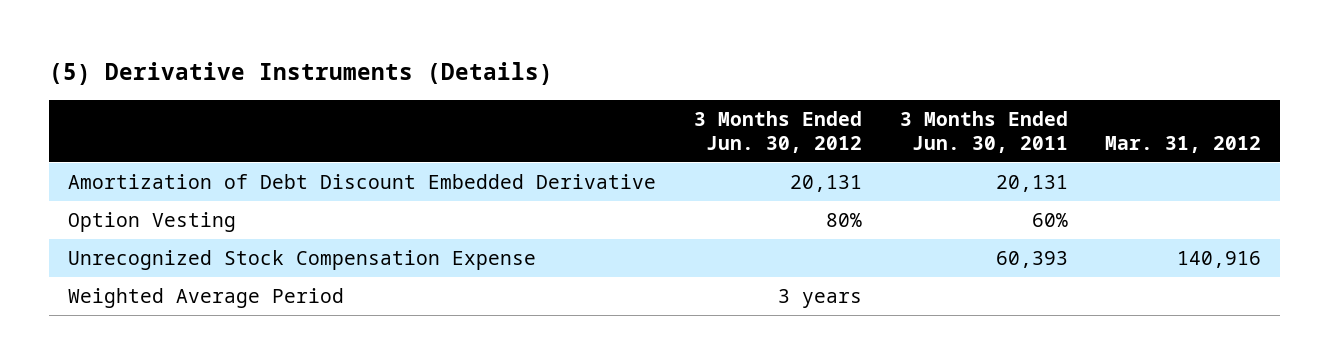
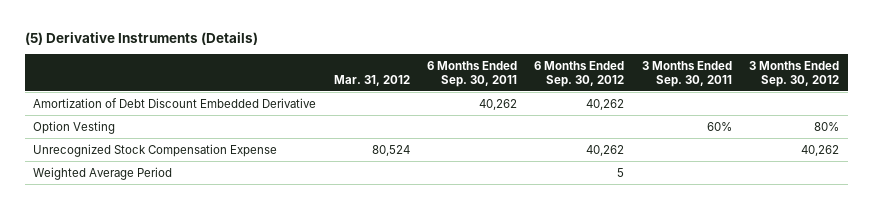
[693,110,862,154] 3 Months Ended Jun. 30, 2012 -> none
[899,110,1068,154] 3 Months Ended Jun. 30, 2011 -> none
none -> [426,60,517,87] 6 Months Ended Sep. 30, 2011
none -> [534,60,625,87] 6 Months Ended Sep. 30, 2012
none -> [641,60,732,87] 3 Months Ended Sep. 30, 2011
none -> [748,60,839,87] 3 Months Ended Sep. 30, 2012
[1177,250,1262,268] 140,916 -> [371,144,410,156] 80,524

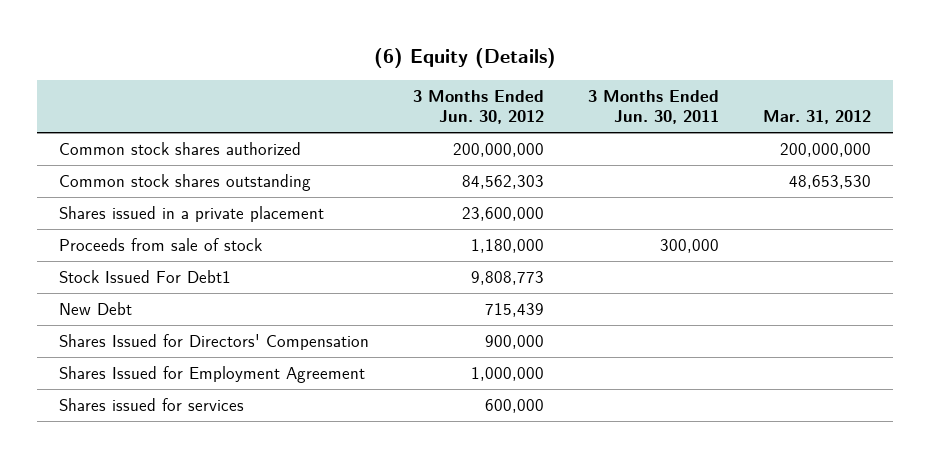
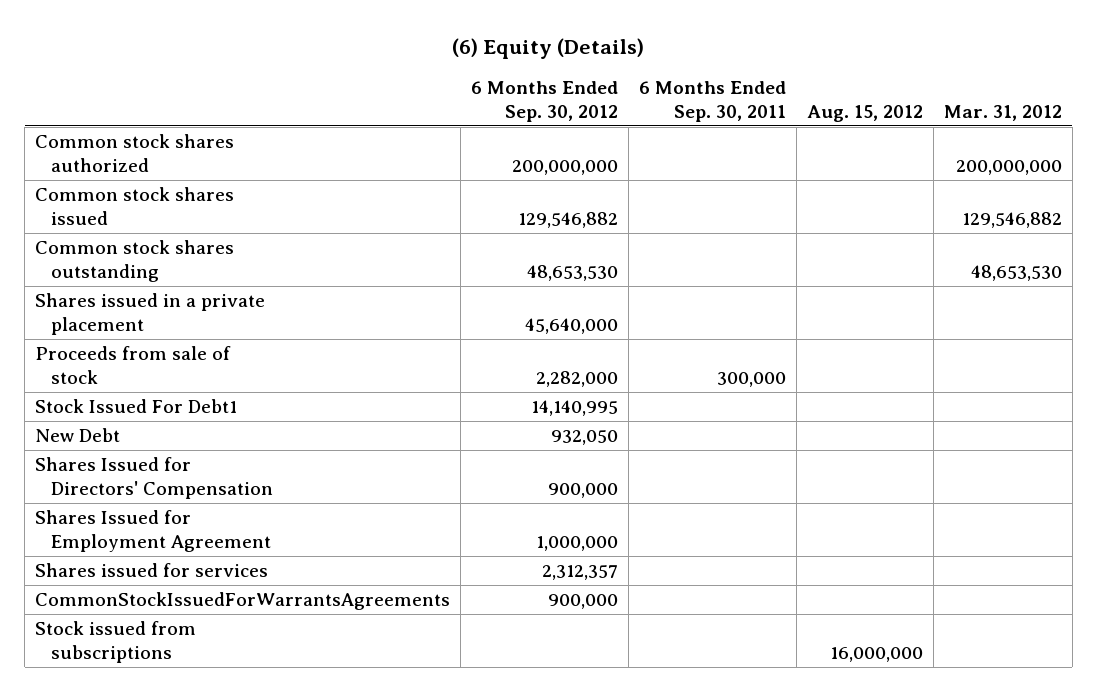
[413,89,545,125] 3 Months Ended Jun. 30, 2012 -> none
[588,89,720,125] 3 Months Ended Jun. 30, 2011 -> none
none -> [470,80,618,122] 6 Months Ended Sep. 30, 2012
none -> [638,80,786,122] 6 Months Ended Sep. 30, 2011
none -> [806,104,923,122] Aug. 15, 2012
none -> [35,187,235,225] Common stock shares issued
none -> [35,592,451,611] CommonStockIssuedForWarrantsAgreements
none -> [35,621,197,663] Stock issued from subscriptions

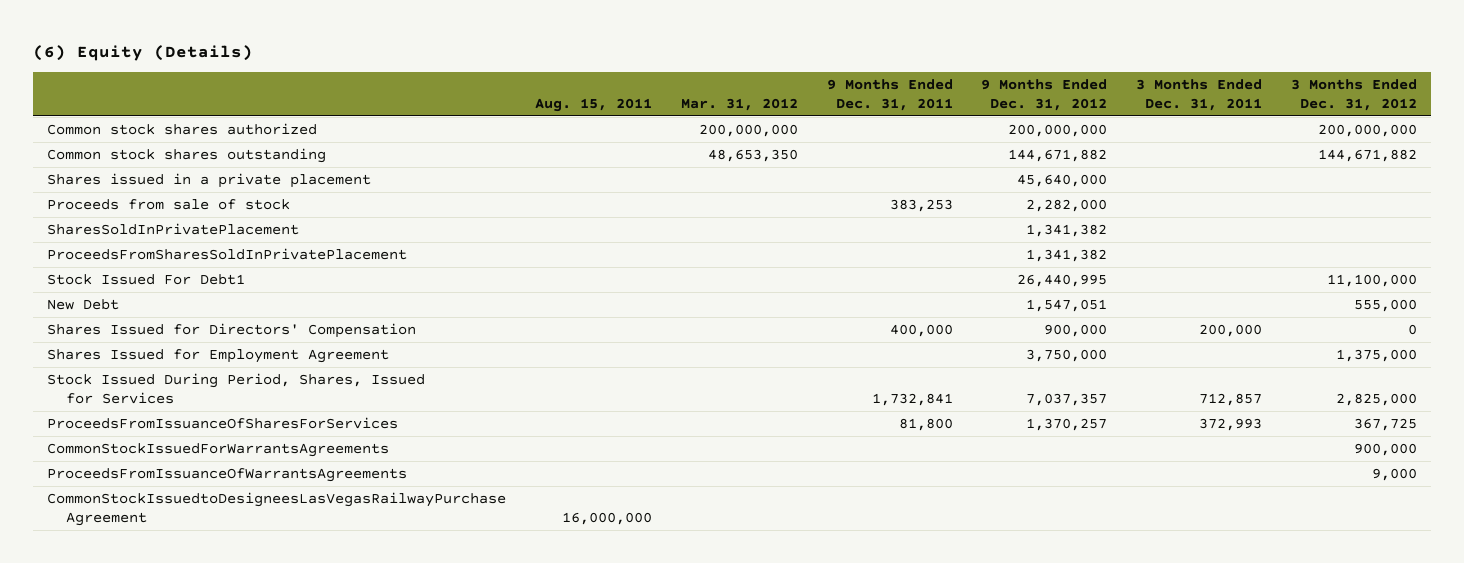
[470,80,618,122] 6 Months Ended Sep. 30, 2012 -> none
[638,80,786,122] 6 Months Ended Sep. 30, 2011 -> none
[806,104,923,122] Aug. 15, 2012 -> none
none -> [535,97,653,112] Aug. 15, 2011
none -> [826,79,953,111] 9 Months Ended Dec. 31, 2011
none -> [981,79,1108,111] 9 Months Ended Dec. 31, 2012
none -> [1136,79,1263,111] 3 Months Ended Dec. 31, 2011
none -> [1290,79,1417,111] 3 Months Ended Dec. 31, 2012
[35,187,235,225] Common stock shares issued -> none
[970,264,1062,281] 48,653,530 -> [707,149,798,163] 48,653,350
none -> [47,223,300,236] SharesSoldInPrivatePlacement
none -> [47,248,408,261] ProceedsFromSharesSoldInPrivatePlacement
[35,563,269,578] Shares issued for services -> [47,373,426,404] Stock Issued During Period, Shares, Issued for Services
none -> [47,417,399,430] ProceedsFromIssuanceOfSharesForServices
[35,621,197,663] Stock issued from subscriptions -> none
none -> [47,468,408,483] ProceedsFromIssuanceOfWarrantsAgreements
none -> [47,492,507,526] CommonStockIssuedtoDesigneesLasVegasRailwayPurchase Agreement

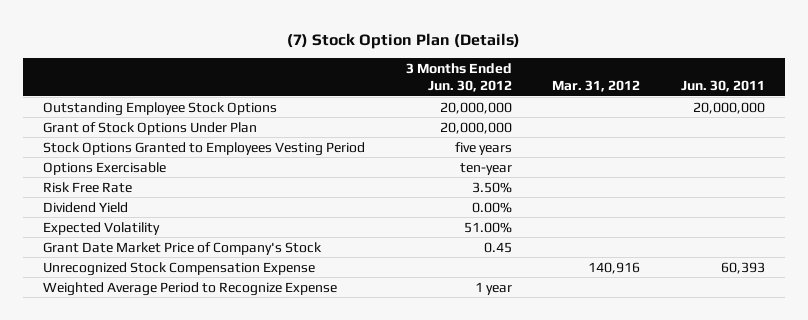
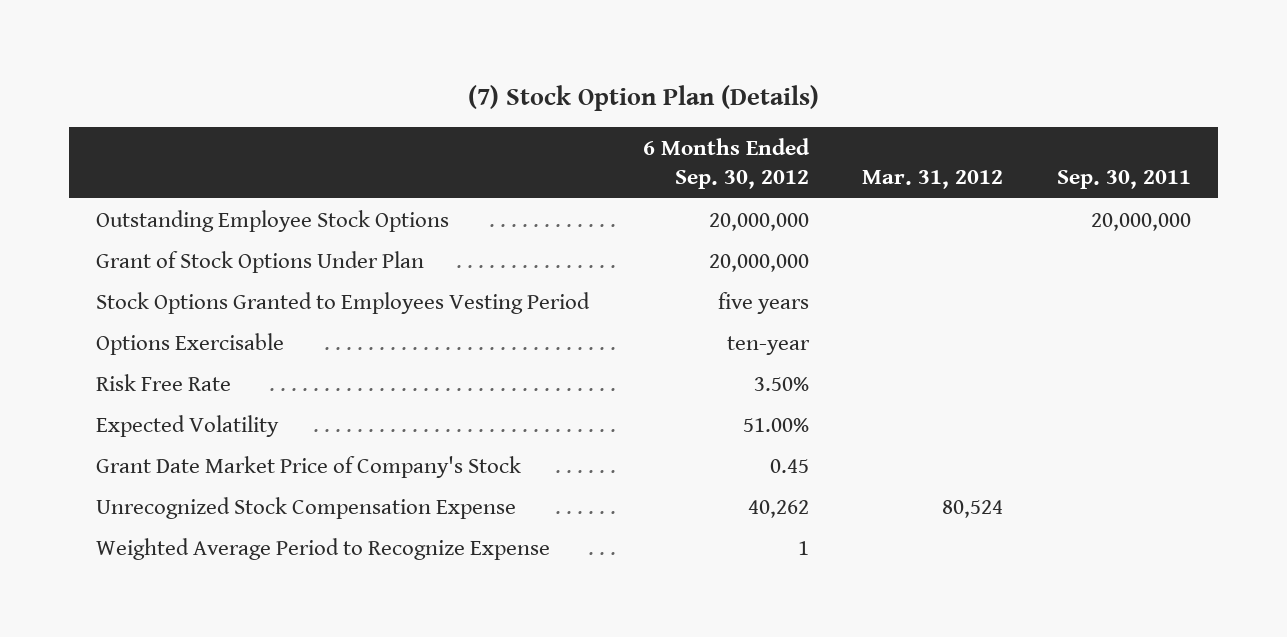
[405,63,512,92] 3 Months Ended Jun. 30, 2012 -> none
[680,79,765,92] Jun. 30, 2011 -> none
none -> [642,137,810,190] 6 Months Ended Sep. 30, 2012
none -> [1057,170,1192,190] Sep. 30, 2011
[43,201,129,213] Dividend Yield -> none
[588,261,641,274] 140,916 -> [942,499,1004,518] 80,524

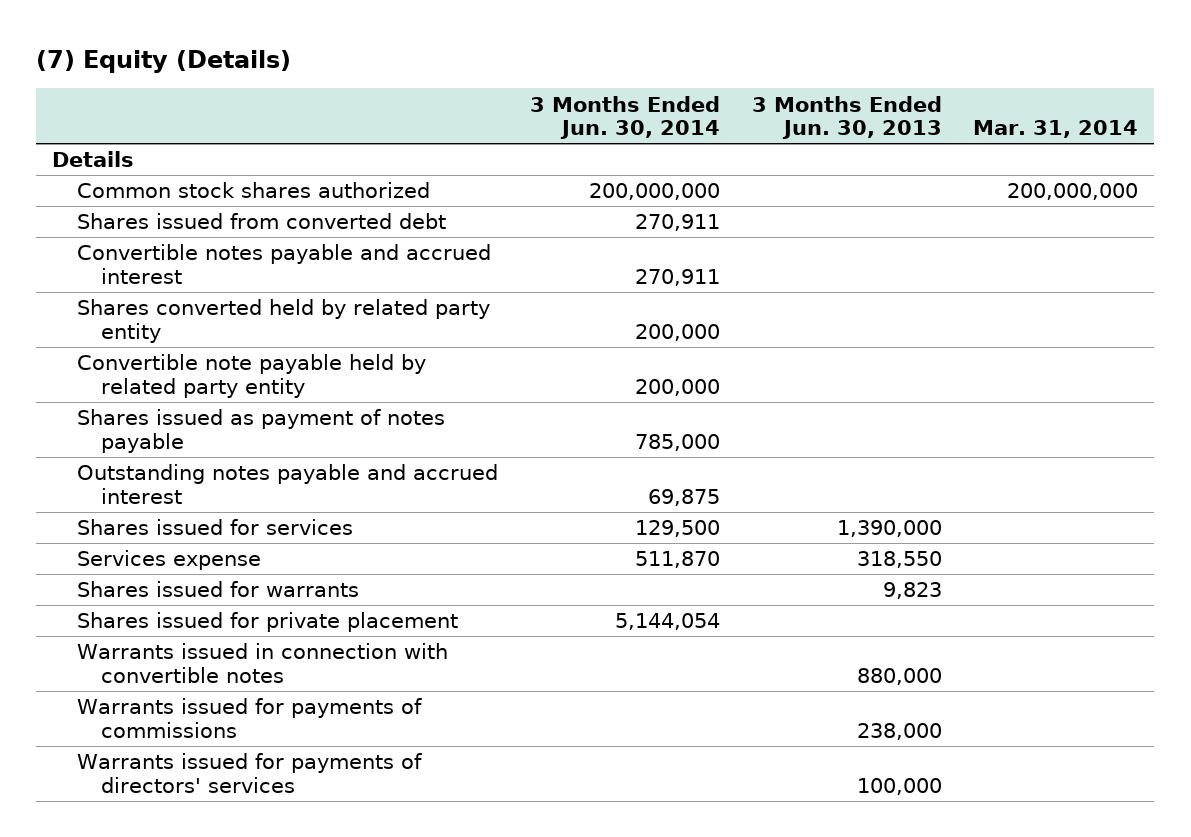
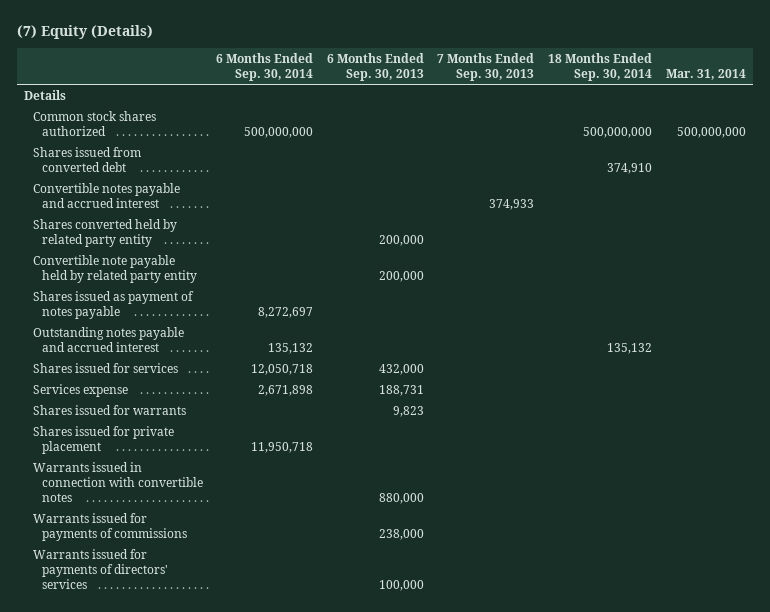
[529,95,720,140] 3 Months Ended Jun. 30, 2014 -> none
[751,95,942,140] 3 Months Ended Jun. 30, 2013 -> none
none -> [216,53,314,82] 6 Months Ended Sep. 30, 2014
none -> [326,53,424,82] 6 Months Ended Sep. 30, 2013
none -> [437,53,535,82] 7 Months Ended Sep. 30, 2013
none -> [548,53,653,82] 18 Months Ended Sep. 30, 2014
[1007,183,1139,201] 200,000,000 -> [676,126,746,138] 500,000,000

